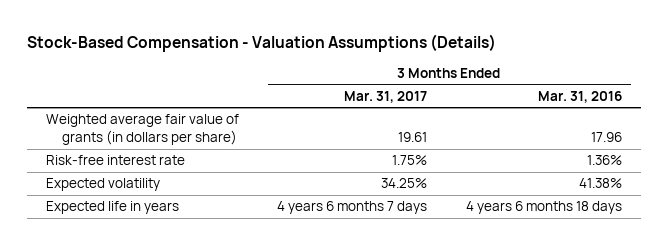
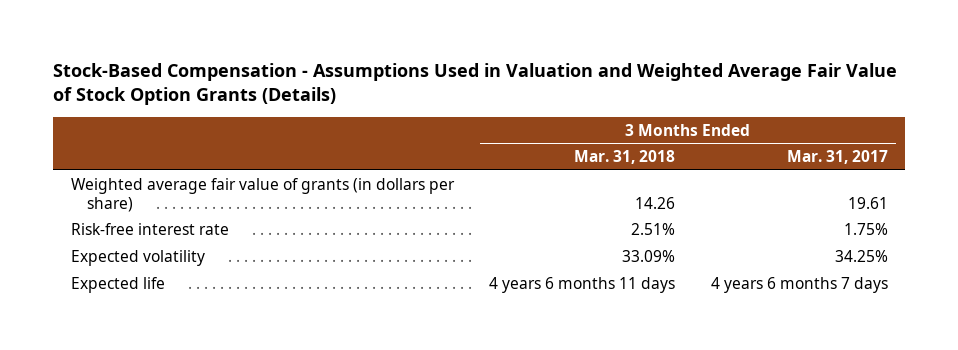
[26,33,496,52] Stock-Based Compensation - Valuation Assumptions (Details) -> [53,63,898,106] Stock-Based Compensation - Assumptions Used in Valuation and Weighted Average Fair Value of Stock Option Grants (Details)
[537,90,622,103] Mar. 31, 2016 -> none
none -> [574,150,676,165] Mar. 31, 2018
[46,201,180,215] Expected life in years -> [70,276,165,293] Expected life

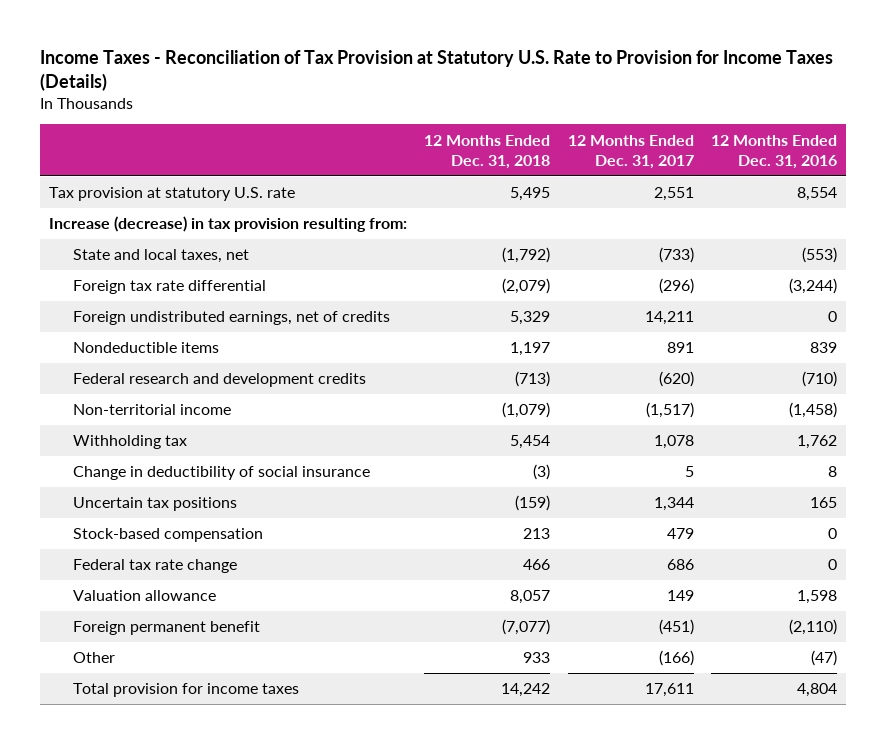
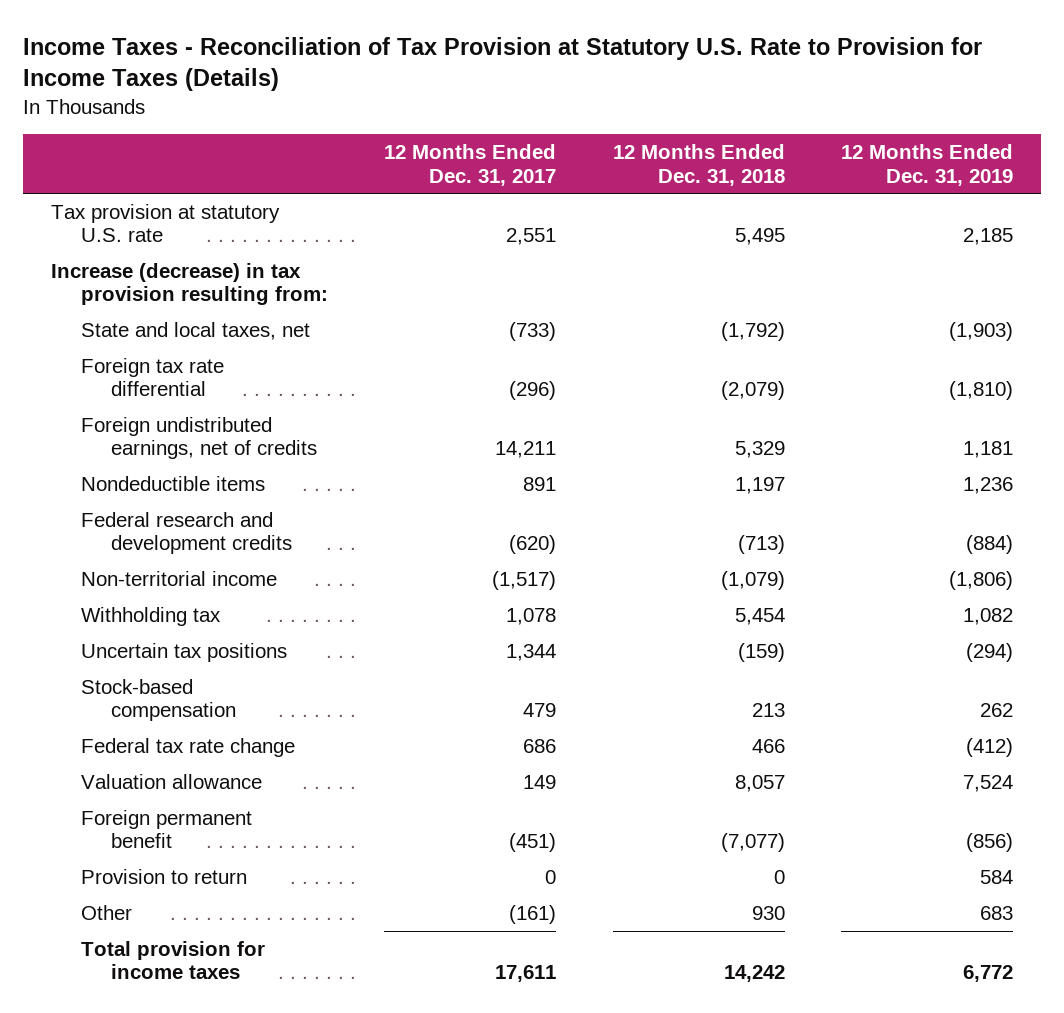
[710,134,837,169] 12 Months Ended Dec. 31, 2016 -> none
none -> [840,144,1013,186] 12 Months Ended Dec. 31, 2019
[72,466,370,481] Change in deductibility of social insurance -> none
none -> [80,868,247,884] Provision to return
[523,652,551,664] 933 -> [751,905,785,920] 930
[658,650,694,667] (166) -> [509,904,557,924] (161)

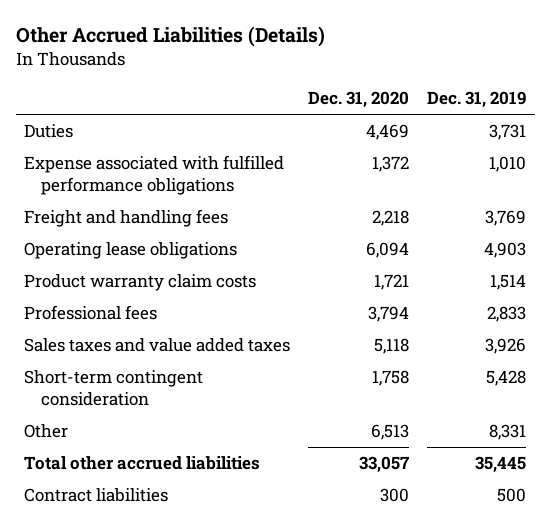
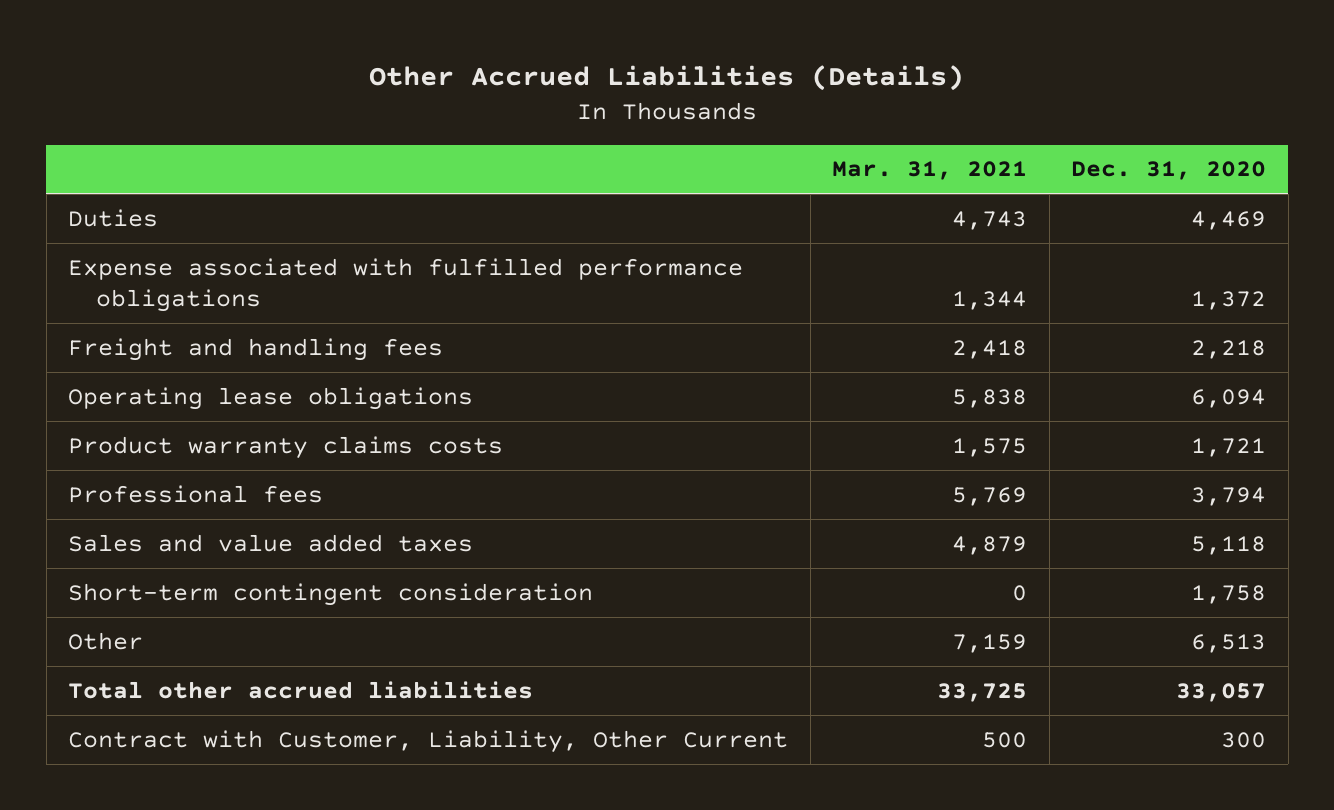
[426,91,526,109] Dec. 31, 2019 -> none
none -> [832,161,1028,181] Mar. 31, 2021
[24,274,257,292] Product warranty claim costs -> [68,435,504,459] Product warranty claims costs
[24,338,291,353] Sales taxes and value added taxes -> [68,533,474,552] Sales and value added taxes
[24,488,169,503] Contract liabilities -> [68,729,789,753] Contract with Customer, Liability, Other Current

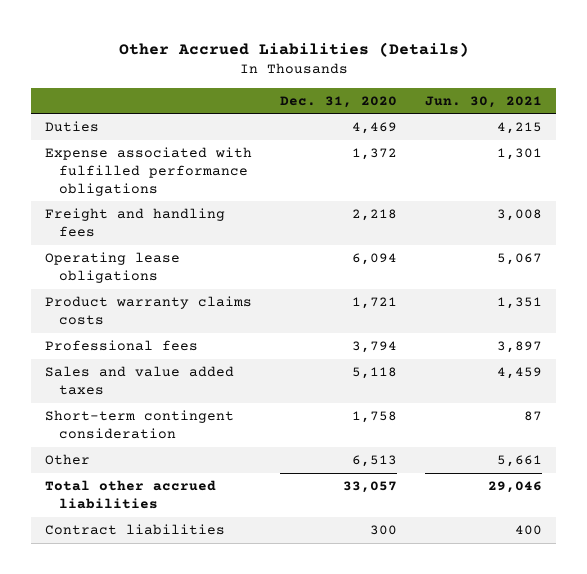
[832,161,1028,181] Mar. 31, 2021 -> none
none -> [425,95,543,108] Jun. 30, 2021
[68,729,789,753] Contract with Customer, Liability, Other Current -> [45,524,226,536] Contract liabilities

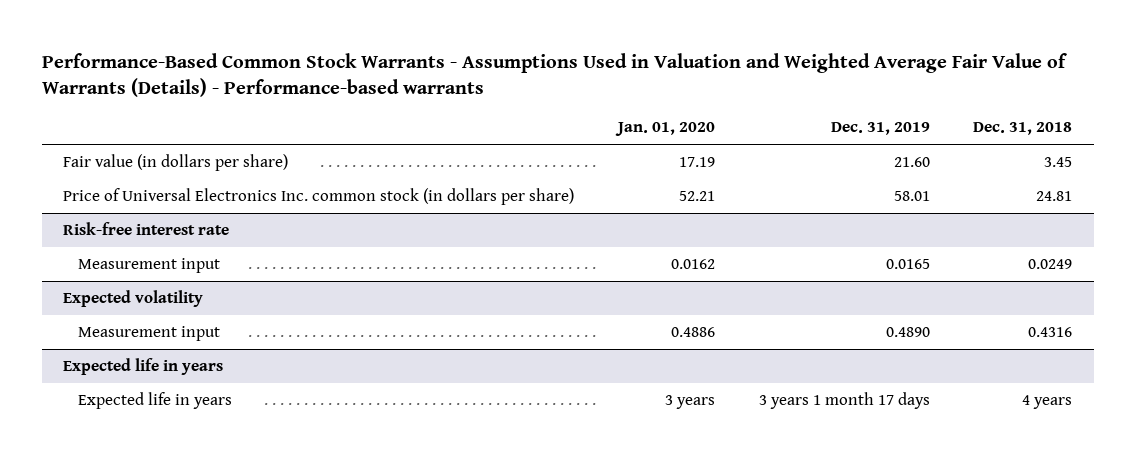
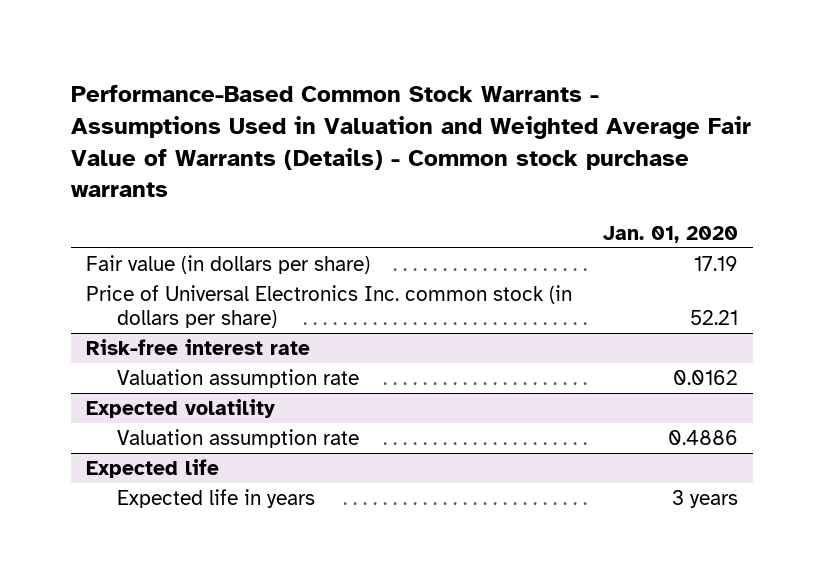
[41,52,1067,97] Performance-Based Common Stock Warrants - Assumptions Used in Valuation and Weighted Average Fair Value of Warrants (Details) - Performance-based warrants -> [70,85,751,198] Performance-Based Common Stock Warrants - Assumptions Used in Valuation and Weighted Average Fair Value of Warrants (Details) - Common stock purchase warrants
[830,122,930,136] Dec. 31, 2019 -> none
[973,122,1073,136] Dec. 31, 2018 -> none
[77,258,220,274] Measurement input -> [117,368,360,388] Valuation assumption rate
[77,326,220,342] Measurement input -> [117,428,360,448] Valuation assumption rate
[63,358,224,376] Expected life in years -> [86,458,220,478] Expected life

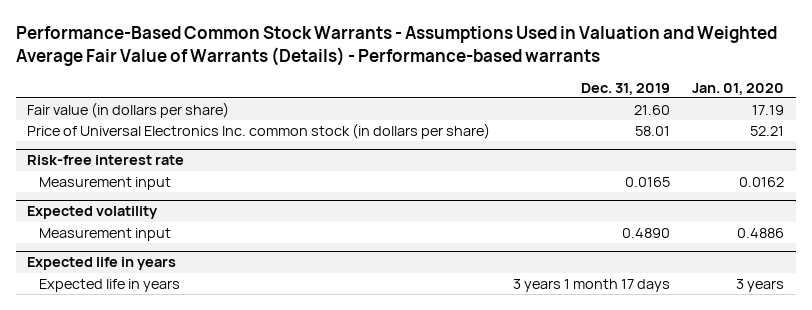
[70,85,751,198] Performance-Based Common Stock Warrants - Assumptions Used in Valuation and Weighted Average Fair Value of Warrants (Details) - Common stock purchase warrants -> [16,26,778,66] Performance-Based Common Stock Warrants - Assumptions Used in Valuation and Weighted Average Fair Value of Warrants (Details) - Performance-based warrants
none -> [580,82,670,95] Dec. 31, 2019
[117,368,360,388] Valuation assumption rate -> [38,176,171,190] Measurement input
[117,428,360,448] Valuation assumption rate -> [38,227,171,241] Measurement input
[86,458,220,478] Expected life -> [27,257,177,271] Expected life in years

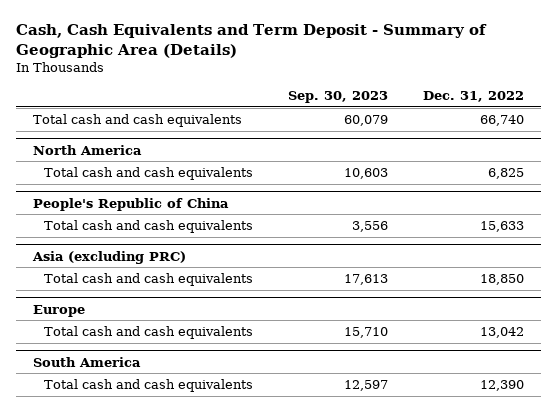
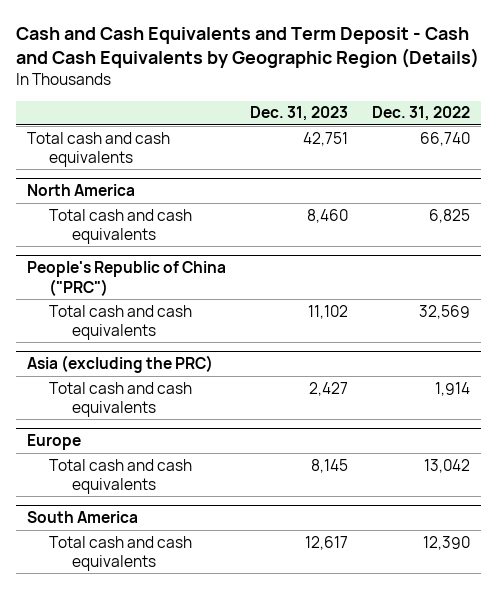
[16,24,488,58] Cash, Cash Equivalents and Term Deposit - Summary of Geographic Area (Details) -> [15,26,479,69] Cash and Cash Equivalents and Term Deposit - Cash and Cash Equivalents by Geographic Region (Details)
[287,91,388,104] Sep. 30, 2023 -> none
none -> [249,106,348,122] Dec. 31, 2023
[33,197,230,211] People's Republic of China -> [27,261,227,297] People's Republic of China ("PRC")
[479,220,524,232] 15,633 -> [418,304,470,319] 32,569
[32,250,187,264] Asia (excluding PRC) -> [27,355,214,374] Asia (excluding the PRC)
[479,273,524,285] 18,850 -> [434,381,470,396] 1,914

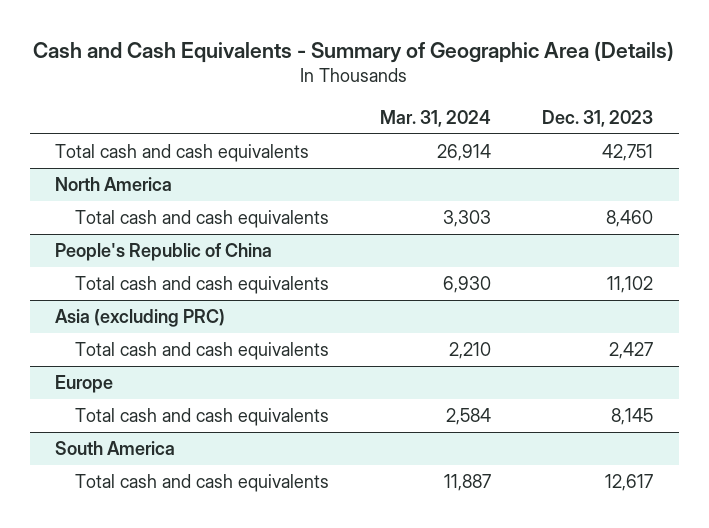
[15,26,479,69] Cash and Cash Equivalents and Term Deposit - Cash and Cash Equivalents by Geographic Region (Details) -> [33,40,675,63] Cash and Cash Equivalents - Summary of Geographic Area (Details)
[371,106,470,122] Dec. 31, 2022 -> none
none -> [380,109,492,127] Mar. 31, 2024
[27,261,227,297] People's Republic of China ("PRC") -> [55,243,273,262] People's Republic of China
[27,355,214,374] Asia (excluding the PRC) -> [55,309,226,328] Asia (excluding PRC)

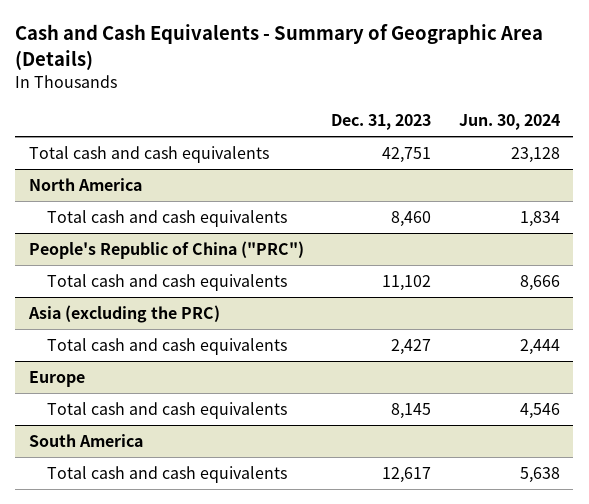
[380,109,492,127] Mar. 31, 2024 -> none
none -> [458,113,560,130] Jun. 30, 2024
[55,243,273,262] People's Republic of China -> [28,241,304,260] People's Republic of China ("PRC")
[55,309,226,328] Asia (excluding PRC) -> [27,305,220,324] Asia (excluding the PRC)

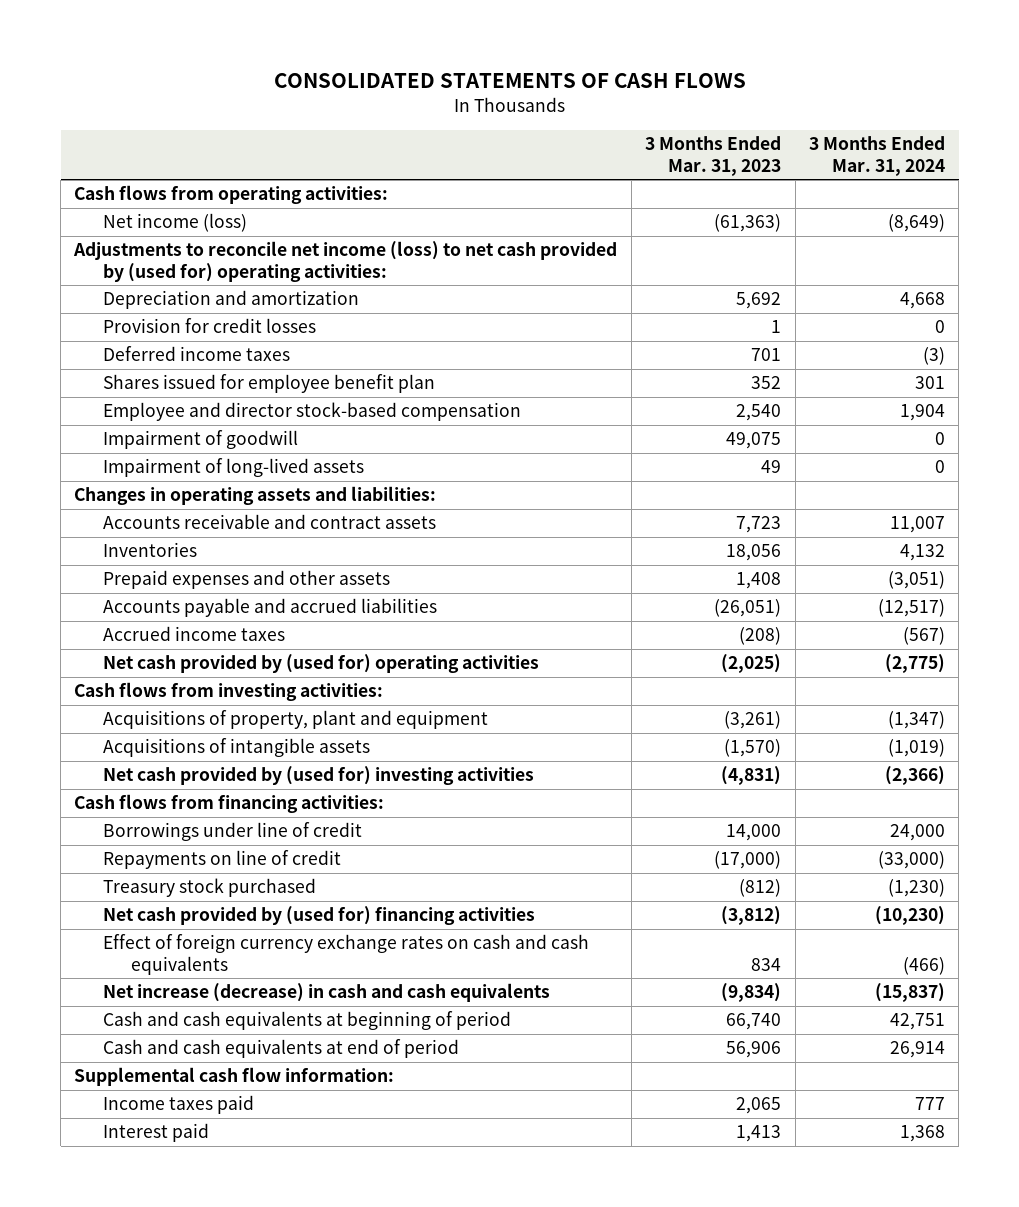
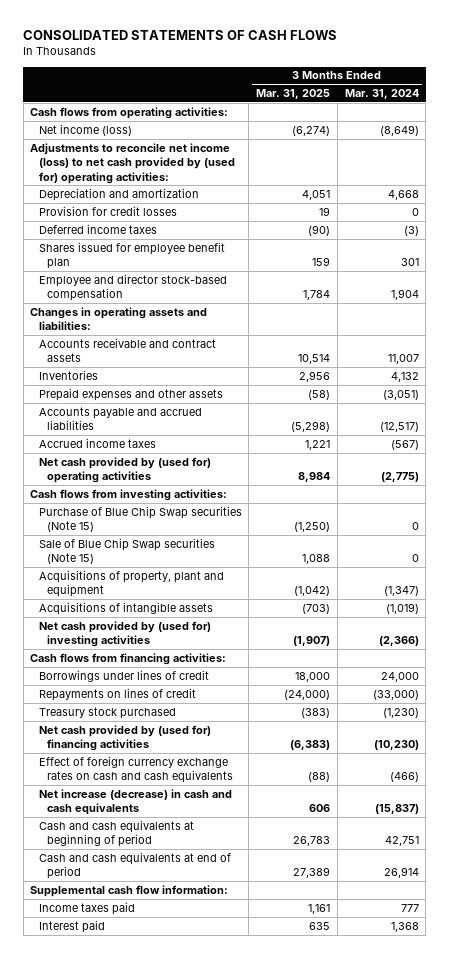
[645,136,782,176] 3 Months Ended Mar. 31, 2023 -> none
none -> [256,88,331,99] Mar. 31, 2025
[102,430,298,450] Impairment of goodwill -> none
[102,458,364,478] Impairment of long-lived assets -> none
none -> [38,505,242,533] Purchase of Blue Chip Swap securities (Note 15)
none -> [38,537,215,565] Sale of Blue Chip Swap securities (Note 15)
[102,822,362,842] Borrowings under line of credit -> [38,669,209,682] Borrowings under lines of credit
[102,850,341,870] Repayments on line of credit -> [38,687,196,701] Repayments on lines of credit

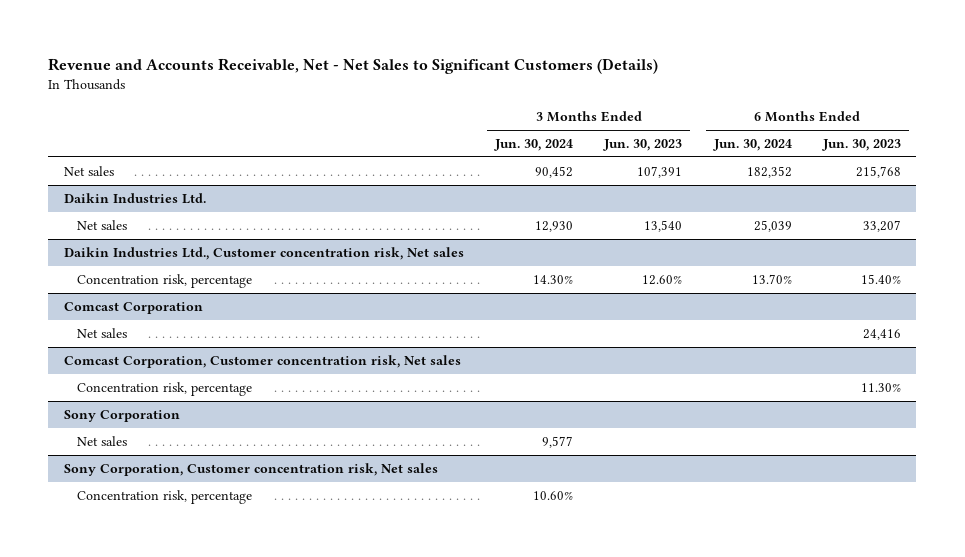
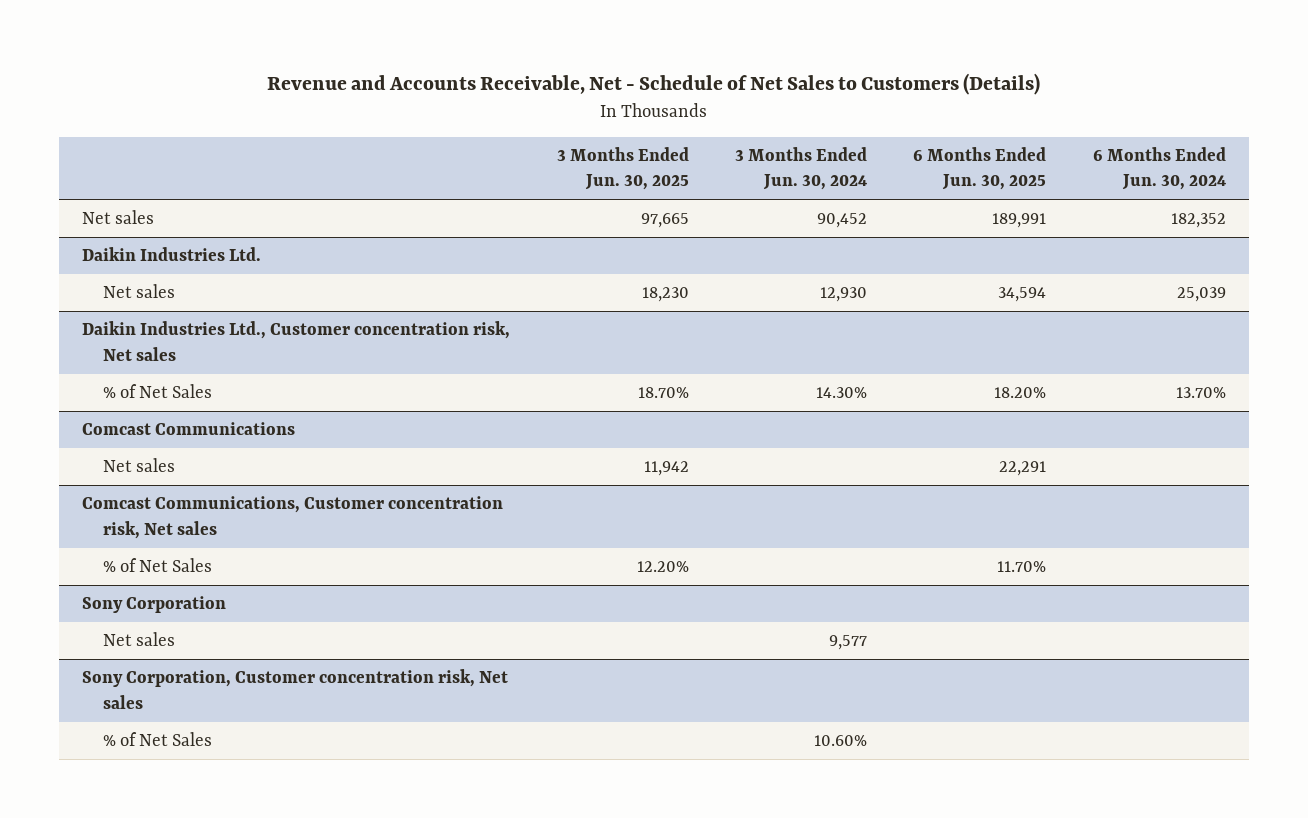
[48,58,659,75] Revenue and Accounts Receivable, Net - Net Sales to Significant Customers (Details) -> [267,73,1041,96] Revenue and Accounts Receivable, Net - Schedule of Net Sales to Customers (Details)
[603,138,683,151] Jun. 30, 2023 -> none
[821,138,901,151] Jun. 30, 2023 -> none
none -> [556,146,689,191] 3 Months Ended Jun. 30, 2025
none -> [913,146,1047,191] 6 Months Ended Jun. 30, 2025
[64,301,204,314] Comcast Corporation -> none
[77,273,253,288] Concentration risk, percentage -> [102,384,212,399] % of Net Sales
none -> [82,422,296,436] Comcast Communications
[64,354,462,368] Comcast Corporation, Customer concentration risk, Net sales -> [82,496,504,539] Comcast Communications, Customer concentration risk, Net sales
[77,381,253,396] Concentration risk, percentage -> [102,558,212,573] % of Net Sales
[77,489,253,504] Concentration risk, percentage -> [102,732,212,747] % of Net Sales

